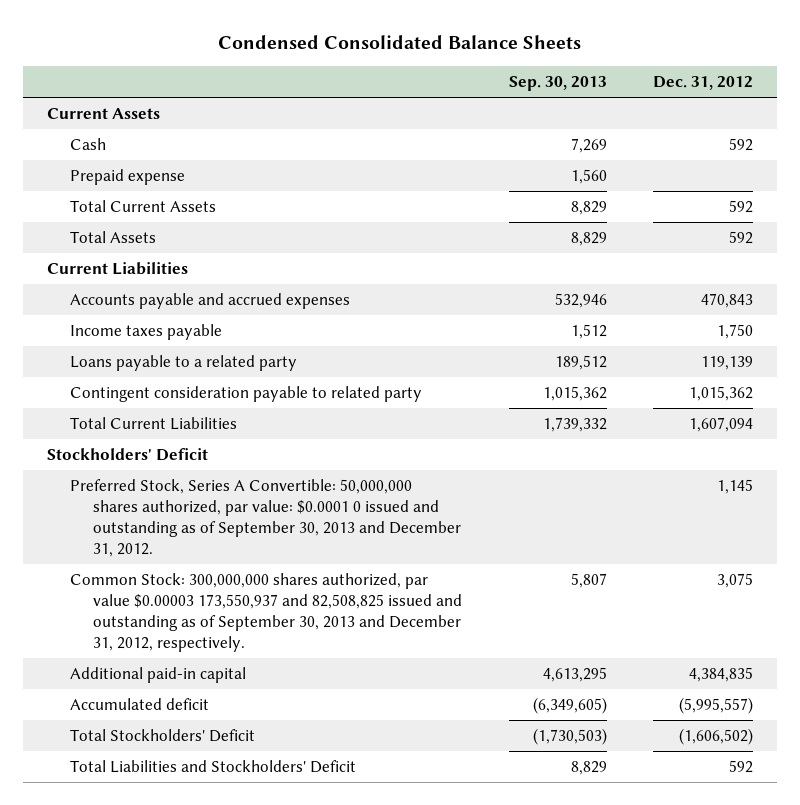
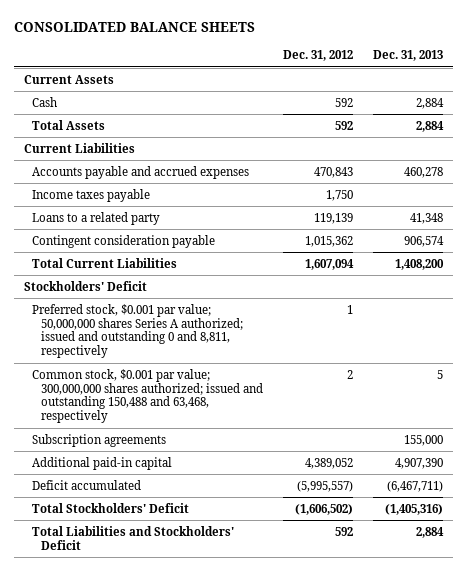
[217,35,581,50] Condensed Consolidated Balance Sheets -> [13,21,255,32] CONSOLIDATED BALANCE SHEETS
[508,76,607,92] Sep. 30, 2013 -> none
none -> [372,50,443,62] Dec. 31, 2013
[69,168,185,185] Prepaid expense -> none
[69,199,216,212] Total Current Assets -> none
[69,354,297,371] Loans payable to a related party -> [32,211,161,225] Loans to a related party
[69,385,422,402] Contingent consideration payable to related party -> [32,234,216,248] Contingent consideration payable
[69,478,461,558] Preferred Stock, Series A Convertible: 50,000,000 shares authorized, par value: $0.0001 0 issued and outstanding as of September 30, 2013 and December 31, 2012. -> [32,303,244,359] Preferred stock, $0.001 par value; 50,000,000 shares Series A authorized; issued and outstanding 0 and 8,811, respectively
[717,478,754,494] 1,145 -> [346,304,353,314] 1
[69,572,462,653] Common Stock: 300,000,000 shares authorized, par value $0.00003 173,550,937 and 82,508,825 issued and outstanding as of September 30, 2013 and December 31, 2012, respectively. -> [32,368,264,424] Common stock, $0.001 par value; 300,000,000 shares authorized; issued and outstanding 150,488 and 63,468, respectively
[717,572,754,588] 3,075 -> [346,369,353,379] 2
none -> [32,433,167,447] Subscription agreements
[689,666,754,682] 4,384,835 -> [304,457,353,469] 4,389,052
[69,697,209,710] Accumulated deficit -> [32,479,142,490] Deficit accumulated

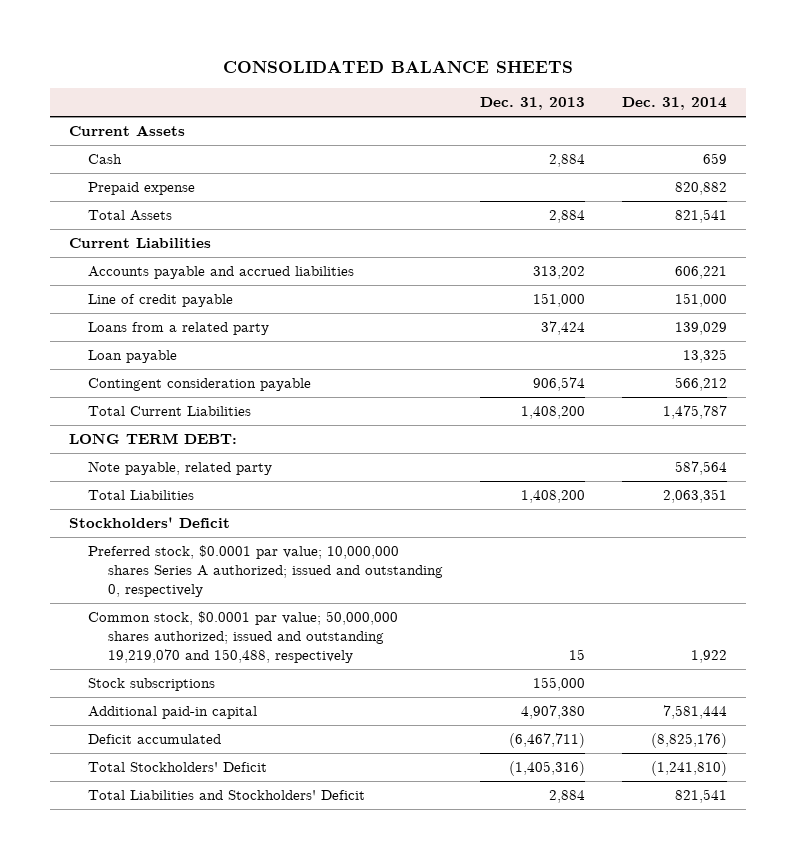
[282,50,353,62] Dec. 31, 2012 -> none
none -> [622,97,728,111] Dec. 31, 2014
none -> [88,182,196,196] Prepaid expense
[32,188,151,202] Income taxes payable -> none
[32,165,250,179] Accounts payable and accrued expenses -> [88,266,355,280] Accounts payable and accrued liabilities
[403,166,443,178] 460,278 -> [533,266,586,280] 313,202
none -> [88,294,234,308] Line of credit payable
[32,211,161,225] Loans to a related party -> [88,322,270,336] Loans from a related party
[409,212,443,224] 41,348 -> [541,321,586,336] 37,424
none -> [88,350,178,364] Loan payable
none -> [68,433,237,445] LONG TERM DEBT:
none -> [88,461,273,476] Note payable, related party
none -> [88,490,195,501] Total Liabilities
[32,303,244,359] Preferred stock, $0.001 par value; 50,000,000 shares Series A authorized; issued and outstanding 0 and 8,811, respectively -> [88,545,443,597] Preferred stock, $0.0001 par value; 10,000,000 shares Series A authorized; issued and outstanding 0, respectively
[32,368,264,424] Common stock, $0.001 par value; 300,000,000 shares authorized; issued and outstanding 150,488 and 63,468, respectively -> [88,611,399,663] Common stock, $0.0001 par value; 50,000,000 shares authorized; issued and outstanding 19,219,070 and 150,488, respectively
[436,369,443,379] 5 -> [569,648,586,660] 15
[32,433,167,447] Subscription agreements -> [88,678,216,692] Stock subscriptions
[394,457,443,469] 4,907,390 -> [521,705,586,720] 4,907,380

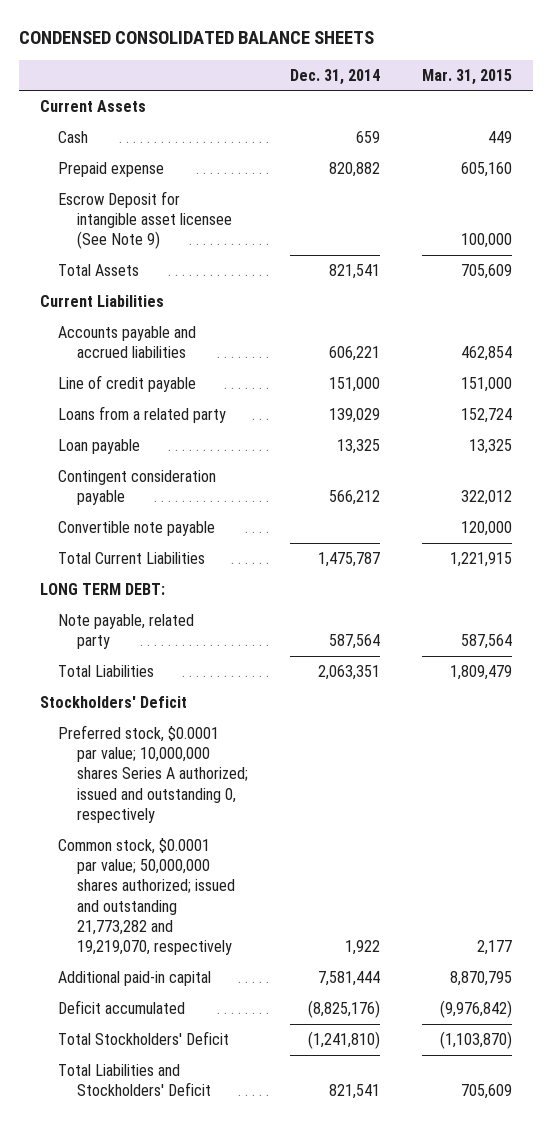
[223,61,574,74] CONSOLIDATED BALANCE SHEETS -> [18,30,374,44] CONDENSED CONSOLIDATED BALANCE SHEETS
[480,97,586,111] Dec. 31, 2013 -> none
none -> [421,68,512,85] Mar. 31, 2015
none -> [58,190,232,250] Escrow Deposit for intangible asset licensee (See Note 9)
none -> [58,520,216,536] Convertible note payable
[88,678,216,692] Stock subscriptions -> none
[88,611,399,663] Common stock, $0.0001 par value; 50,000,000 shares authorized; issued and outstanding 19,219,070 and 150,488, respectively -> [58,837,235,956] Common stock, $0.0001 par value; 50,000,000 shares authorized; issued and outstanding 21,773,282 and 19,219,070, respectively

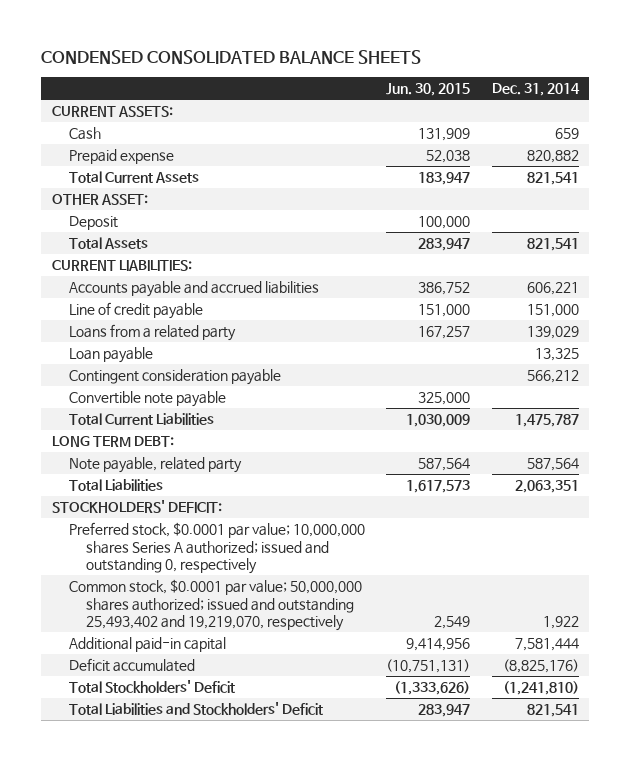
[421,68,512,85] Mar. 31, 2015 -> none
none -> [386,83,471,97] Jun. 30, 2015
[39,99,146,112] Current Assets -> [51,106,173,118] CURRENT ASSETS:
[58,190,232,250] Escrow Deposit for intangible asset licensee (See Note 9) -> none
none -> [68,171,199,184] Total Current Assets
none -> [51,194,148,206] OTHER ASSET:
none -> [68,216,118,231] Deposit
[39,294,164,307] Current Liabilities -> [51,260,192,272] CURRENT LIABILITIES:
[39,695,187,708] Stockholders' Deficit -> [51,500,222,514] STOCKHOLDERS' DEFICIT:
[58,837,235,956] Common stock, $0.0001 par value; 50,000,000 shares authorized; issued and outstanding 21,773,282 and 19,219,070, respectively -> [68,579,362,631] Common stock, $0.0001 par value; 50,000,000 shares authorized; issued and outstanding 25,493,402 and 19,219,070, respectively

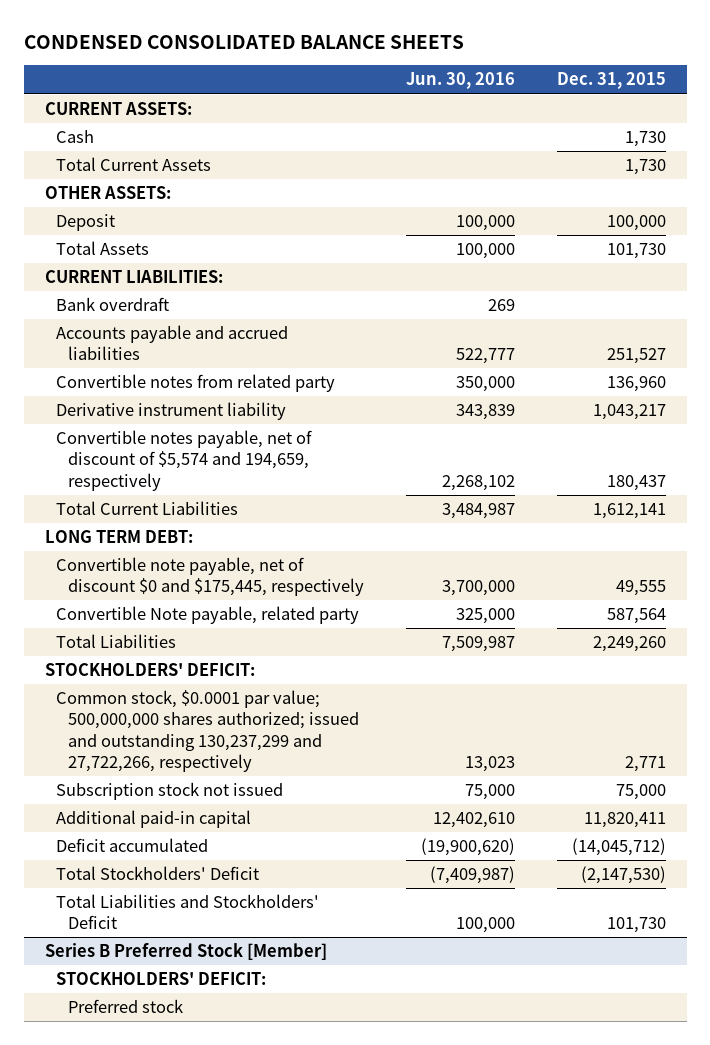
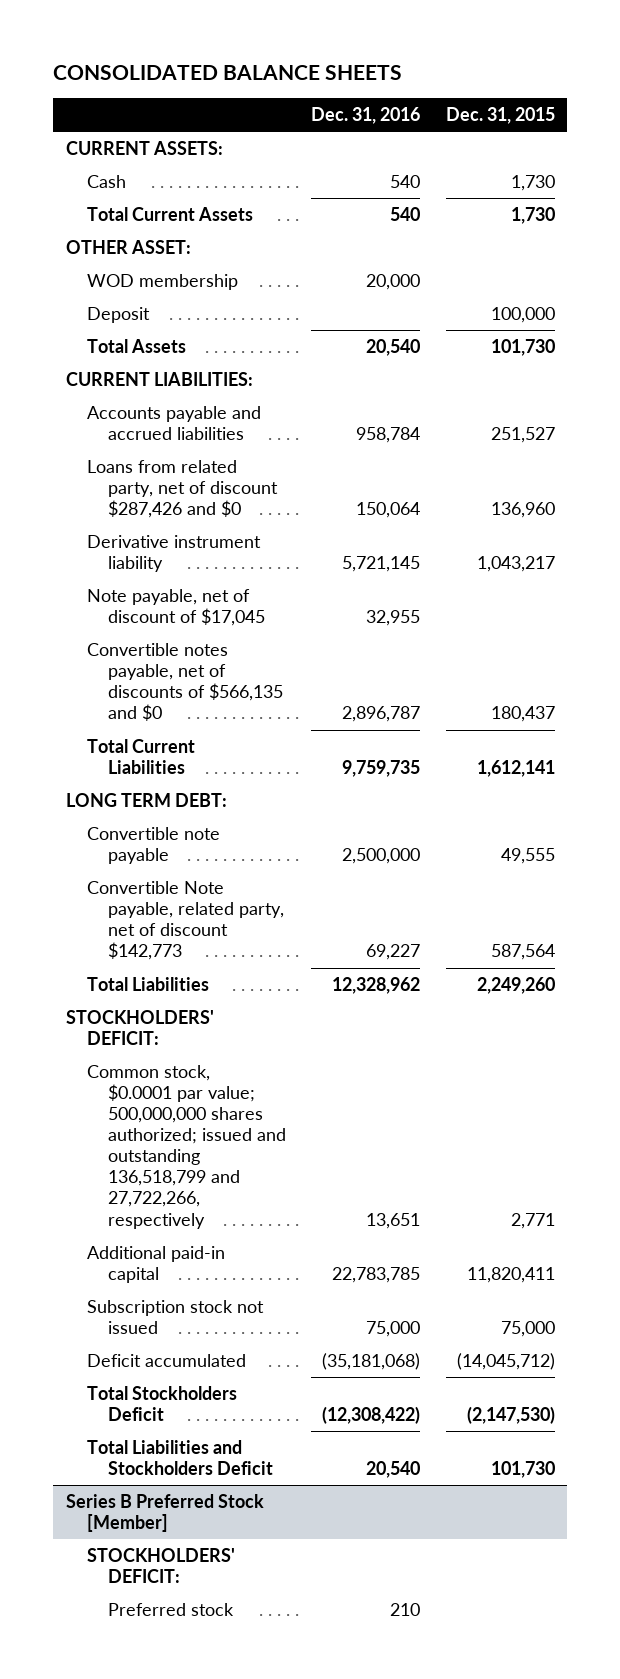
[23,35,464,50] CONDENSED CONSOLIDATED BALANCE SHEETS -> [53,65,403,81] CONSOLIDATED BALANCE SHEETS
[405,72,515,90] Jun. 30, 2016 -> none
none -> [311,106,421,124] Dec. 31, 2016
[44,186,171,200] OTHER ASSETS: -> [65,239,191,254] OTHER ASSET:
none -> [86,273,238,290] WOD membership
[56,297,170,312] Bank overdraft -> none
[56,374,336,393] Convertible notes from related party -> [86,459,278,519] Loans from related party, net of discount $287,426 and $0
none -> [86,588,265,627] Note payable, net of discount of $17,045
[56,430,313,491] Convertible notes payable, net of discount of $5,574 and 194,659, respectively -> [86,642,283,722] Convertible notes payable, net of discounts of $566,135 and $0
[56,557,364,597] Convertible note payable, net of discount $0 and $175,445, respectively -> [86,826,220,865] Convertible note payable
[56,606,360,625] Convertible Note payable, related party -> [86,880,284,961] Convertible Note payable, related party, net of discount $142,773
[56,690,359,772] Common stock, $0.0001 par value; 500,000,000 shares authorized; issued and outstanding 130,237,299 and 27,722,266, respectively -> [86,1064,286,1229] Common stock, $0.0001 par value; 500,000,000 shares authorized; issued and outstanding 136,518,799 and 27,722,266, respectively
[56,782,284,801] Subscription stock not issued -> [86,1299,264,1335] Subscription stock not issued
[56,866,260,881] Total Stockholders' Deficit -> [86,1385,237,1422] Total Stockholders Deficit
[56,894,320,930] Total Liabilities and Stockholders' Deficit -> [86,1439,273,1476] Total Liabilities and Stockholders Deficit

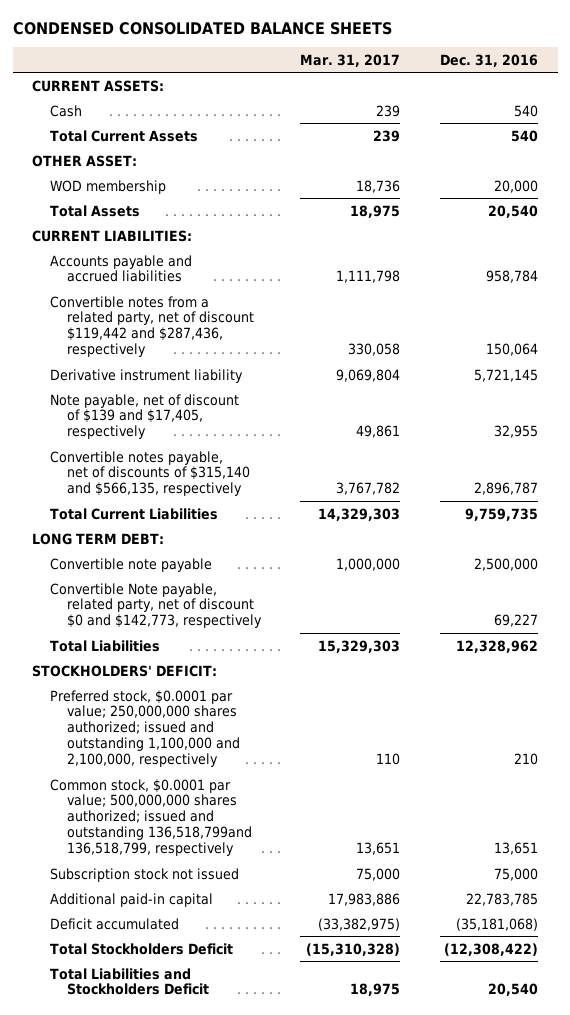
[53,65,403,81] CONSOLIDATED BALANCE SHEETS -> [12,21,392,35] CONDENSED CONSOLIDATED BALANCE SHEETS
[445,106,555,124] Dec. 31, 2015 -> none
none -> [300,53,401,67] Mar. 31, 2017
[86,306,150,323] Deposit -> none
[86,459,278,519] Loans from related party, net of discount $287,426 and $0 -> [49,295,254,358] Convertible notes from a related party, net of discount $119,442 and $287,436, respectively
[86,588,265,627] Note payable, net of discount of $17,045 -> [49,393,239,440] Note payable, net of discount of $139 and $17,405, respectively
[86,642,283,722] Convertible notes payable, net of discounts of $566,135 and $0 -> [49,450,250,497] Convertible notes payable, net of discounts of $315,140 and $566,135, respectively
[86,880,284,961] Convertible Note payable, related party, net of discount $142,773 -> [49,582,262,629] Convertible Note payable, related party, net of discount $0 and $142,773, respectively
none -> [49,689,240,768] Preferred stock, $0.0001 par value; 250,000,000 shares authorized; issued and outstanding 1,100,000 and 2,100,000, respectively
[86,1064,286,1229] Common stock, $0.0001 par value; 500,000,000 shares authorized; issued and outstanding 136,518,799 and 27,722,266, respectively -> [49,778,252,857] Common stock, $0.0001 par value; 500,000,000 shares authorized; issued and outstanding 136,518,799and 136,518,799, respectively
[86,1245,225,1284] Additional paid-in capital -> [49,892,213,907] Additional paid-in capital
[65,1493,264,1533] Series B Preferred Stock [Member] -> none
[86,1547,235,1584] STOCKHOLDERS' DEFICIT: -> none
[107,1602,234,1616] Preferred stock -> none

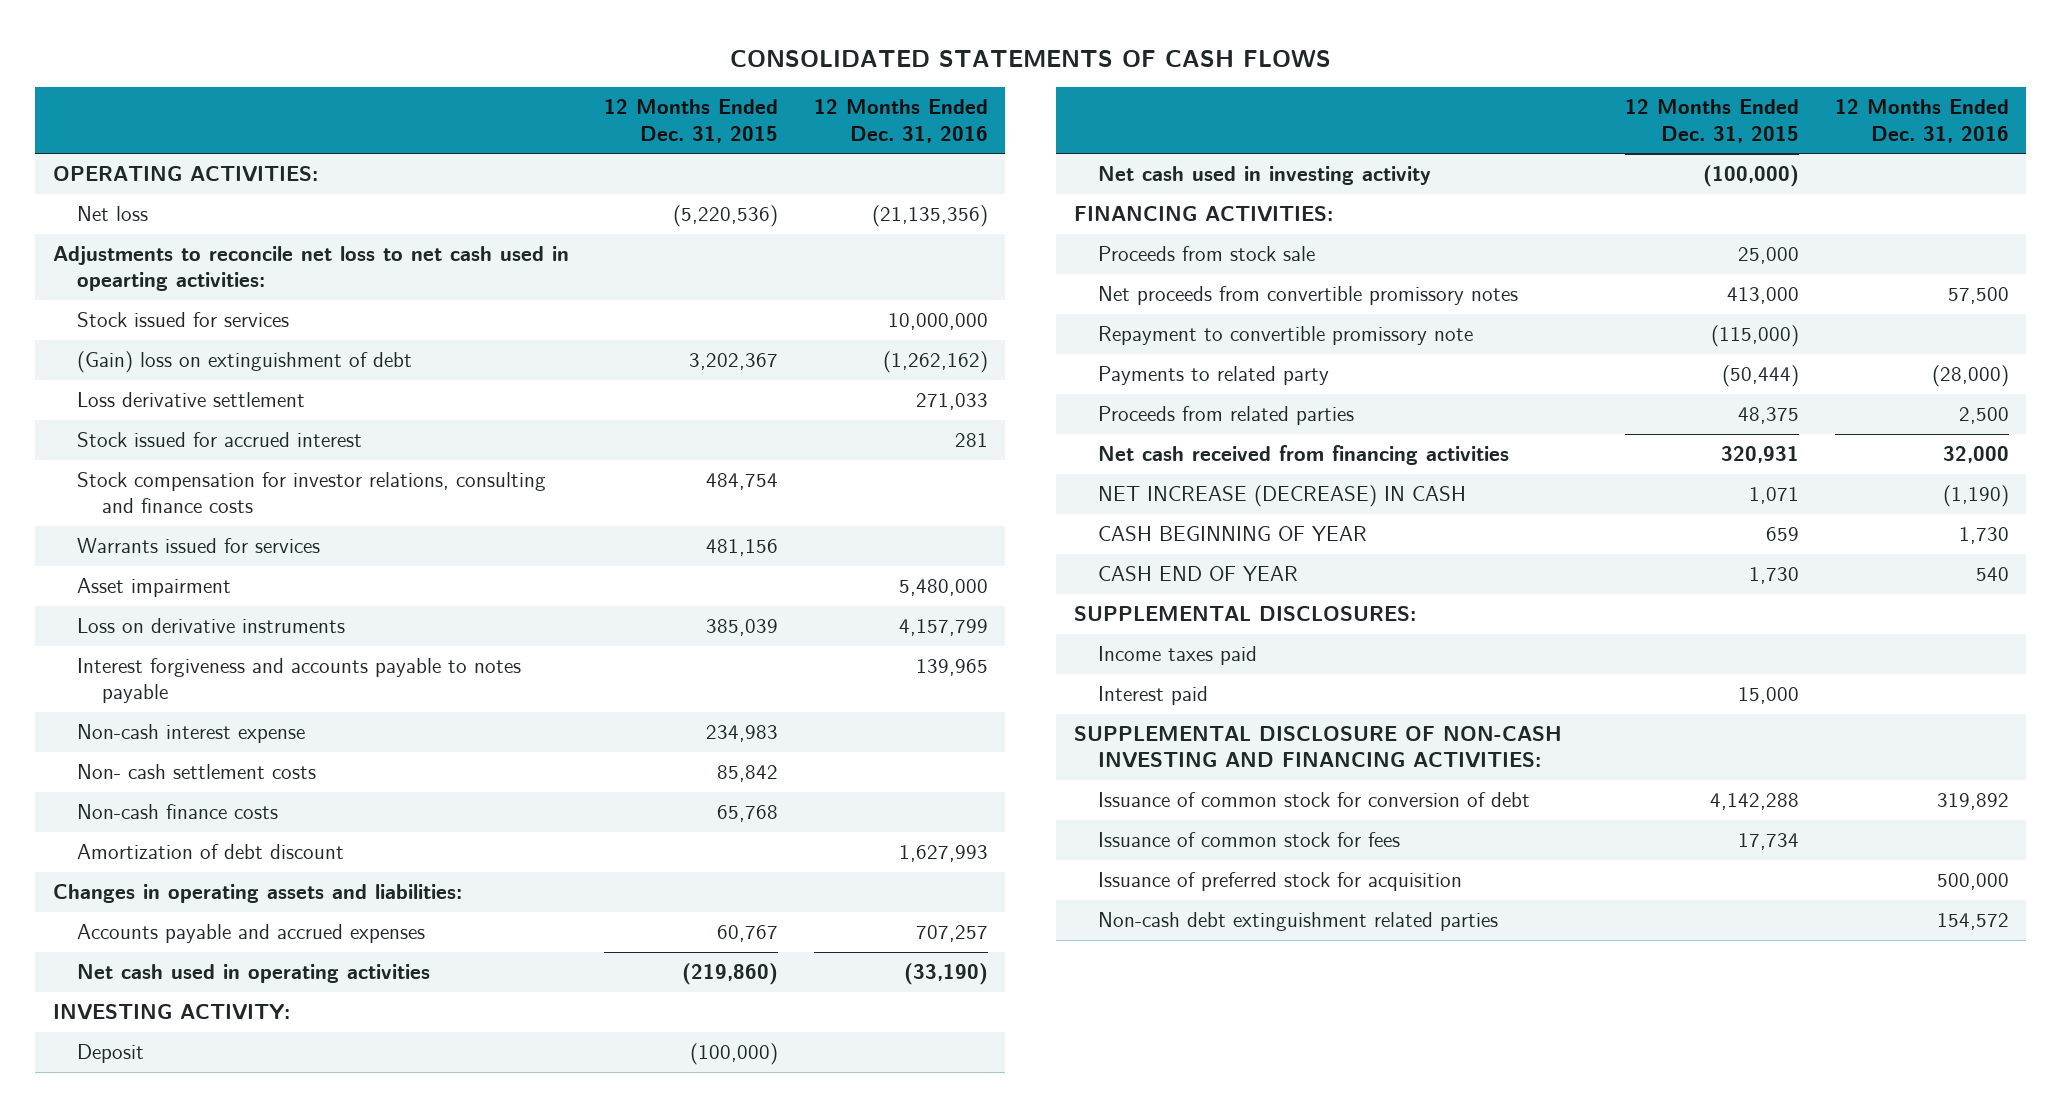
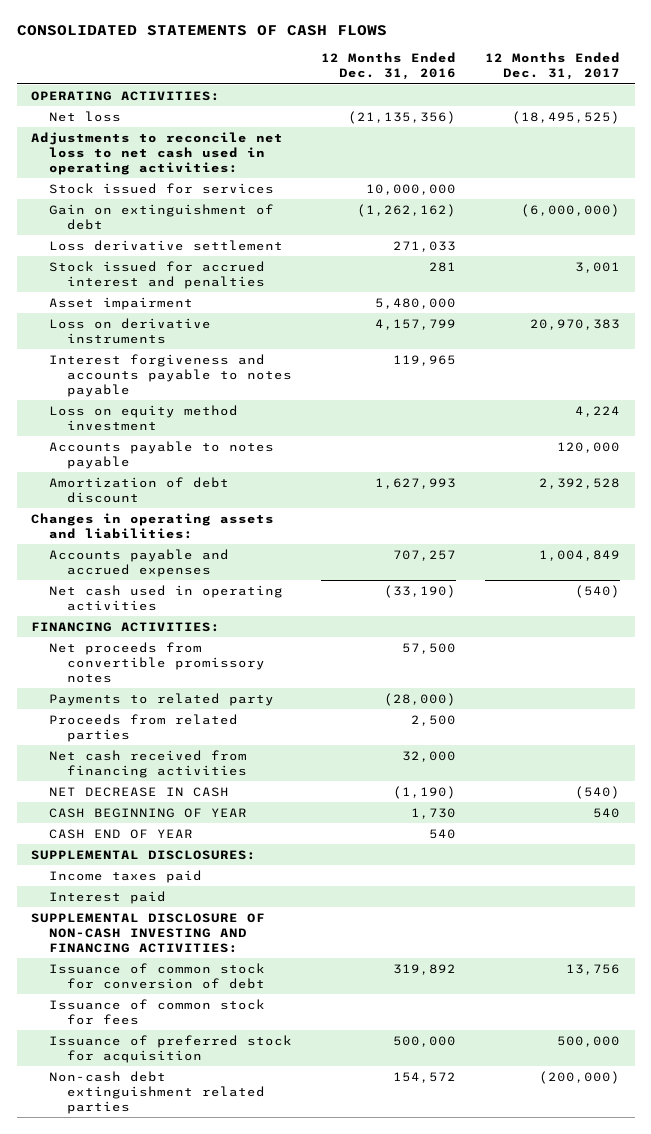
[604,99,779,143] 12 Months Ended Dec. 31, 2015 -> none
none -> [485,52,621,81] 12 Months Ended Dec. 31, 2017
[52,246,569,292] Adjustments to reconcile net loss to net cash used in opearting activities: -> [31,131,284,175] Adjustments to reconcile net loss to net cash used in operating activities:
[77,351,413,374] (Gain) loss on extinguishment of debt -> [48,203,274,230] Gain on extinguishment of debt
[77,472,547,514] Stock compensation for investor relations, consulting and finance costs -> none
[77,538,321,554] Warrants issued for services -> none
[77,432,363,448] Stock issued for accrued interest -> [48,260,265,289] Stock issued for accrued interest and penalties
[77,724,306,744] Non-cash interest expense -> none
[77,764,317,780] Non- cash settlement costs -> none
[77,804,279,820] Non-cash finance costs -> none
[915,659,988,677] 139,965 -> [393,354,457,366] 119,965
none -> [48,404,238,431] Loss on equity method investment
none -> [48,440,274,469] Accounts payable to notes payable
[52,1004,290,1021] INVESTING ACTIVITY: -> none
[77,1044,145,1064] Deposit -> none
[1098,166,1432,186] Net cash used in investing activity -> none
[1098,246,1316,262] Proceeds from stock sale -> none
[1098,326,1474,346] Repayment to convertible promissory note -> none
[1098,485,1467,508] NET INCREASE (DECREASE) IN CASH -> [48,786,229,797] NET DECREASE IN CASH

